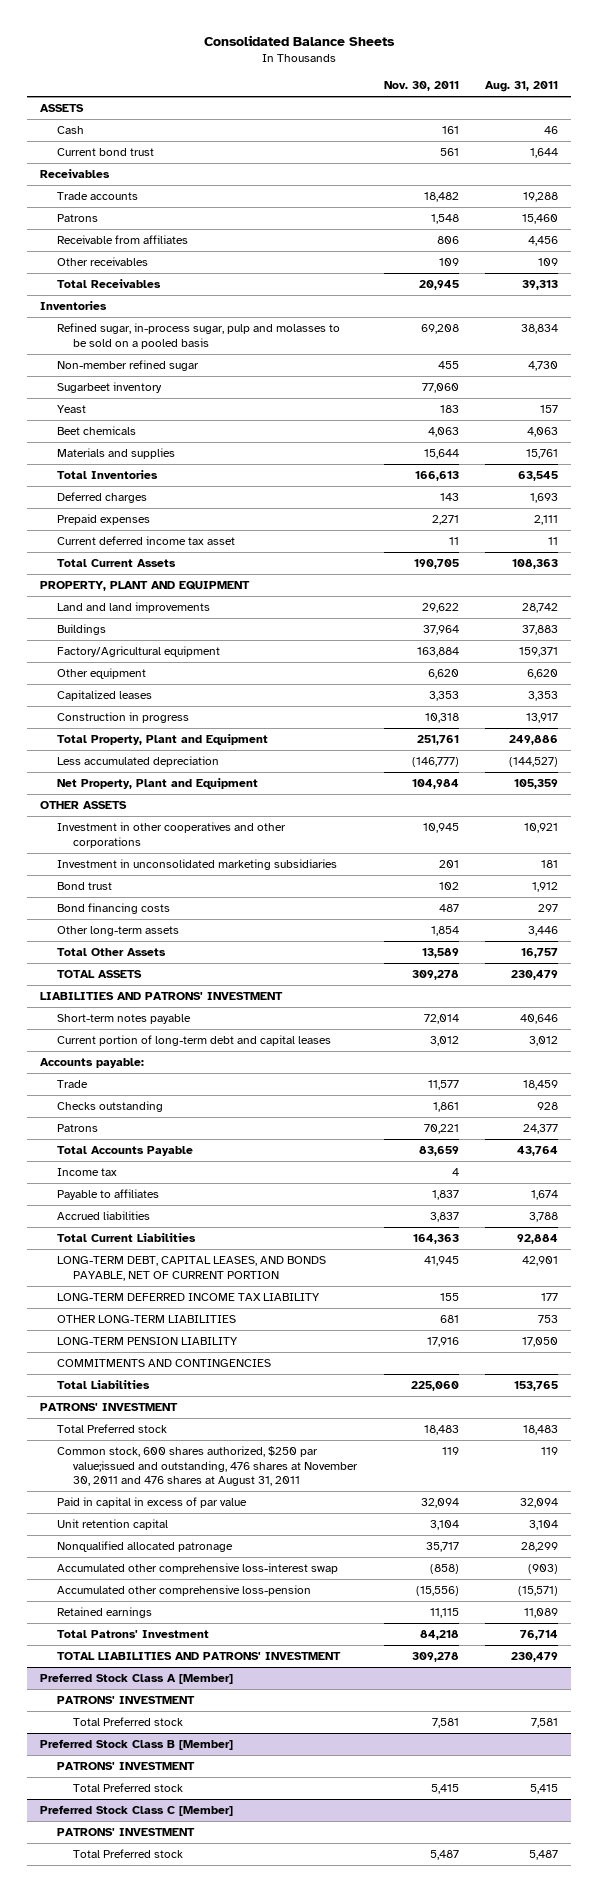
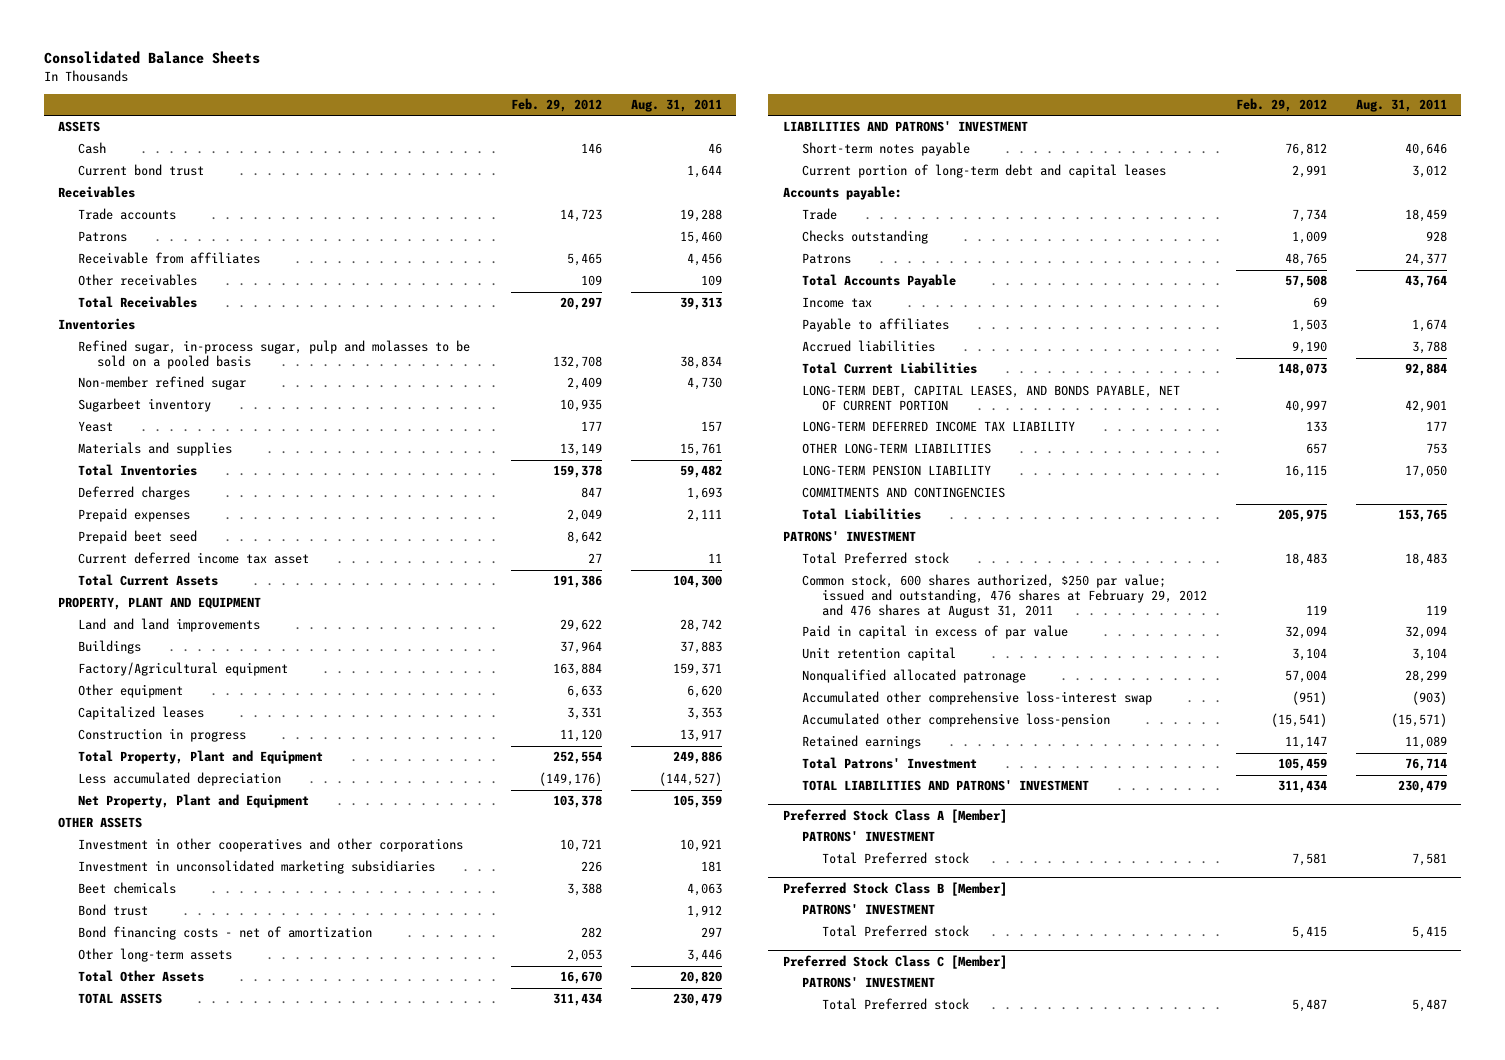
[383,81,459,92] Nov. 30, 2011 -> none
none -> [511,97,603,112] Feb. 29, 2012
[517,471,558,482] 63,545 -> [679,465,722,479] 59,482
none -> [77,530,197,545] Prepaid beet seed
[511,559,558,570] 108,363 -> [672,575,722,589] 104,300
[56,426,136,436] Beet chemicals -> [77,882,176,895] Beet chemicals
[56,903,170,915] Bond financing costs -> [77,926,372,941] Bond financing costs - net of amortization
[520,948,558,959] 16,757 -> [679,971,722,985] 20,820
[56,1446,359,1487] Common stock, 600 shares authorized, $250 par value;issued and outstanding, 476 shares at November 30, 2011 and 476 shares at August 31, 2011 -> [802,574,1207,618] Common stock, 600 shares authorized, $250 par value; issued and outstanding, 476 shares at February 29, 2012 and 476 shares at August 31, 2011

